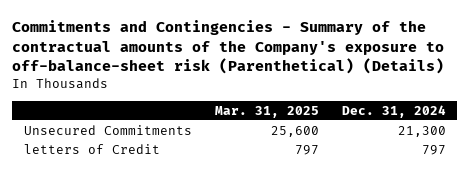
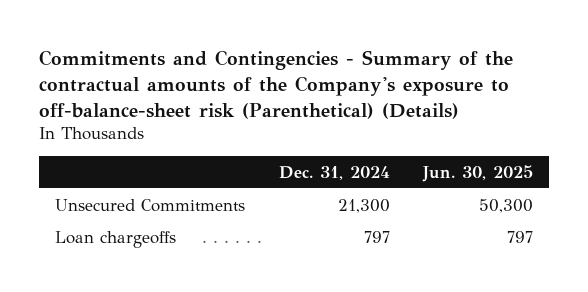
[214,105,319,118] Mar. 31, 2025 -> none
none -> [421,164,533,182] Jun. 30, 2025
[23,143,160,154] letters of Credit -> [55,230,177,248] Loan chargeoffs

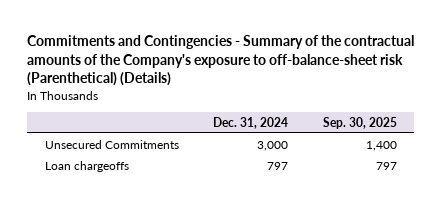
[421,164,533,182] Jun. 30, 2025 -> none
none -> [323,116,398,129] Sep. 30, 2025
[337,198,390,213] 21,300 -> [257,140,289,151] 3,000

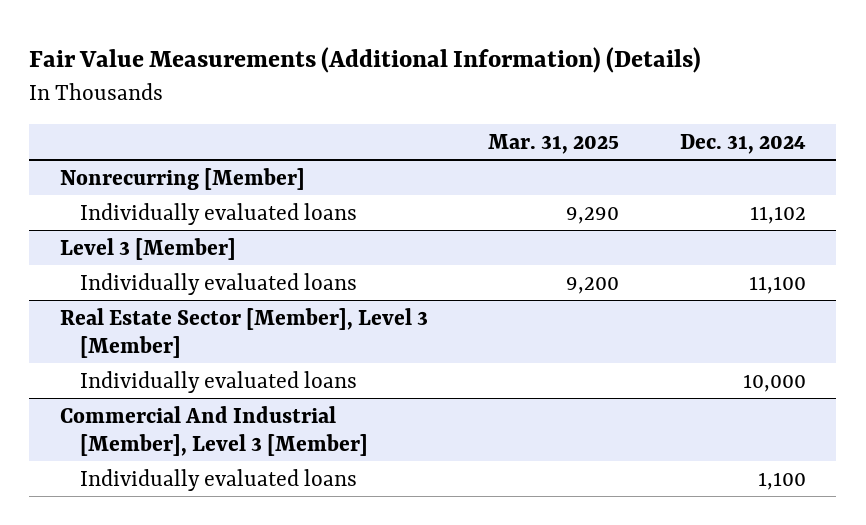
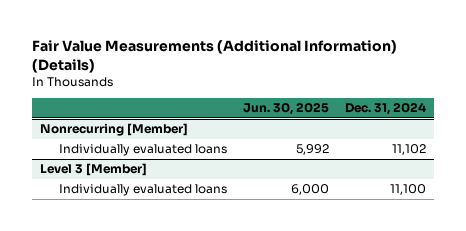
[488,133,620,154] Mar. 31, 2025 -> none
none -> [243,102,330,116] Jun. 30, 2025
[59,307,428,358] Real Estate Sector [Member], Level 3 [Member] -> none
[79,370,357,393] Individually evaluated loans -> none
[59,405,368,456] Commercial And Industrial [Member], Level 3 [Member] -> none
[79,468,357,491] Individually evaluated loans -> none

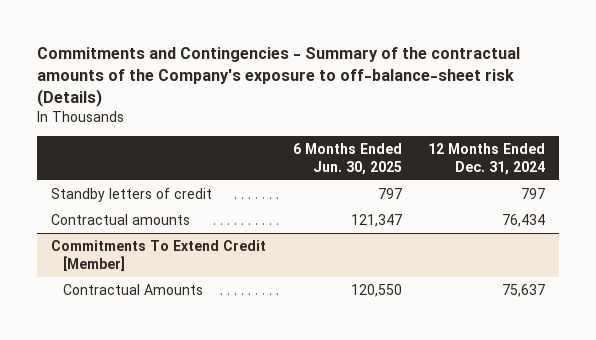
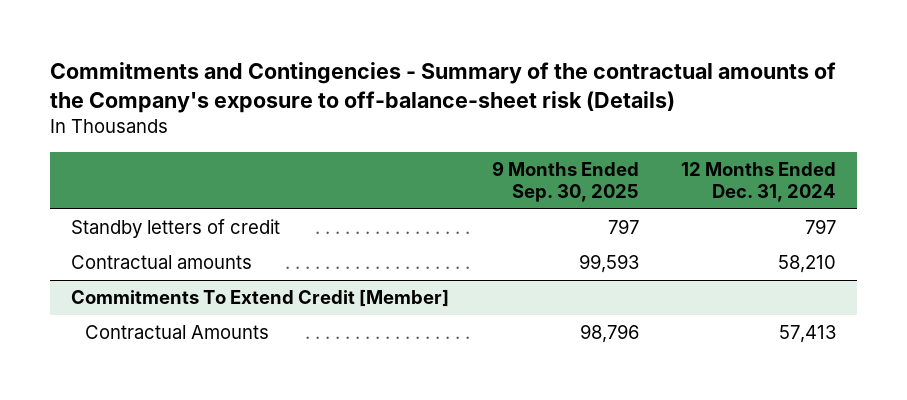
[292,142,402,176] 6 Months Ended Jun. 30, 2025 -> none
none -> [491,161,639,203] 9 Months Ended Sep. 30, 2025
[502,213,546,227] 76,434 -> [778,255,837,274] 58,210
[502,283,546,297] 75,637 -> [779,325,837,344] 57,413

